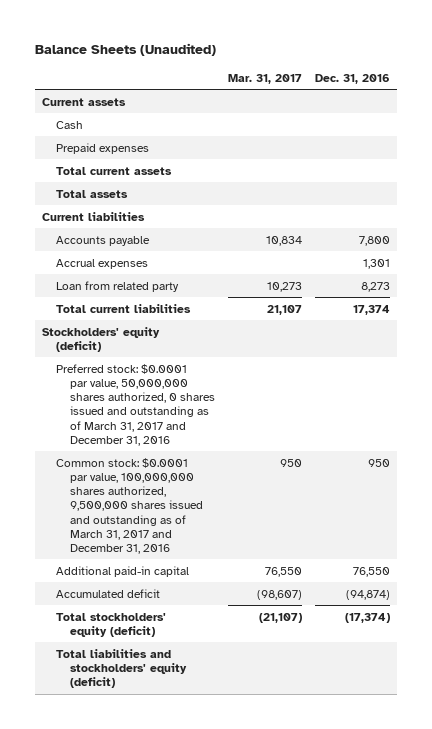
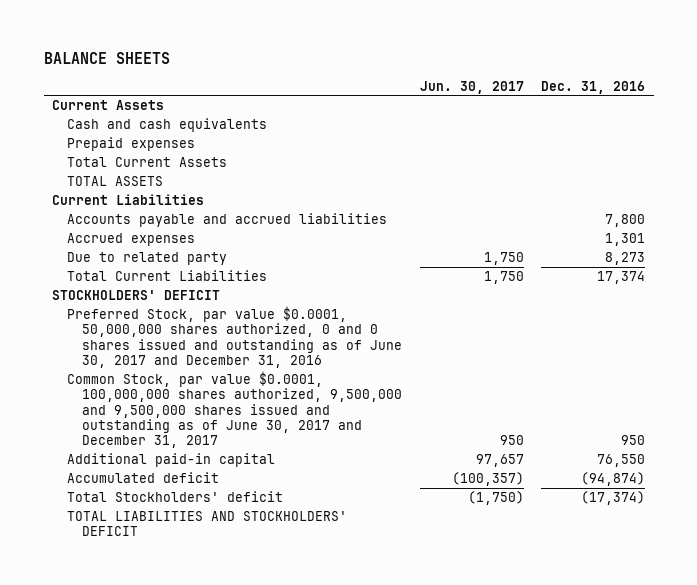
[35,42,217,56] Balance Sheets (Unaudited) -> [43,51,170,64] BALANCE SHEETS
[228,73,303,84] Mar. 31, 2017 -> none
none -> [419,80,524,94] Jun. 30, 2017
[41,97,126,106] Current assets -> [52,100,165,111] Current Assets
[55,120,83,129] Cash -> [67,118,268,133] Cash and cash equivalents
[55,235,150,246] Accounts payable -> none
[55,166,172,175] Total current assets -> [67,157,228,168] Total Current Assets
[55,189,128,198] Total assets -> [67,176,164,187] TOTAL ASSETS
[41,211,145,221] Current liabilities -> [52,194,205,206] Current Liabilities
none -> [67,213,388,228] Accounts payable and accrued liabilities
[55,258,148,269] Accrual expenses -> [67,233,196,247] Accrued expenses
[55,280,179,292] Loan from related party -> [67,252,228,266] Due to related party
[55,303,191,313] Total current liabilities -> [67,270,268,282] Total Current Liabilities
[41,326,160,352] Stockholders' equity (deficit) -> [52,290,221,301] STOCKHOLDERS' DEFICIT
[55,363,215,446] Preferred stock: $0.0001 par value, 50,000,000 shares authorized, 0 shares issued and outstanding as of March 31, 2017 and December 31, 2016 -> [67,306,403,368] Preferred Stock, par value $0.0001, 50,000,000 shares authorized, 0 and 0 shares issued and outstanding as of June 30, 2017 and December 31, 2016
[55,457,203,554] Common stock: $0.0001 par value, 100,000,000 shares authorized, 9,500,000 shares issued and outstanding as of March 31, 2017 and December 31, 2016 -> [67,371,403,449] Common Stock, par value $0.0001, 100,000,000 shares authorized, 9,500,000 and 9,500,000 shares issued and outstanding as of June 30, 2017 and December 31, 2017
[55,612,166,637] Total stockholders' equity (deficit) -> [67,491,284,503] Total Stockholders' deficit
[55,648,187,689] Total liabilities and stockholders' equity (deficit) -> [67,511,348,537] TOTAL LIABILITIES AND STOCKHOLDERS' DEFICIT

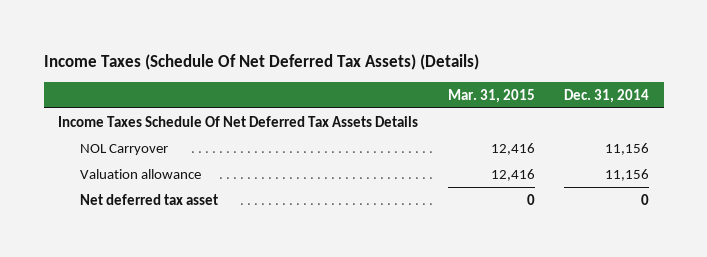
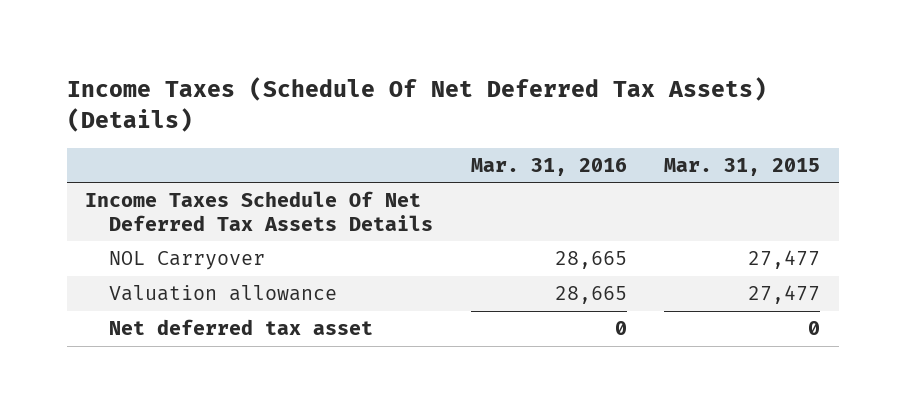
[563,88,649,103] Dec. 31, 2014 -> none
none -> [470,157,627,176] Mar. 31, 2016
[490,142,535,155] 12,416 -> [748,250,821,270] 27,477
[490,168,535,181] 12,416 -> [748,285,821,305] 27,477

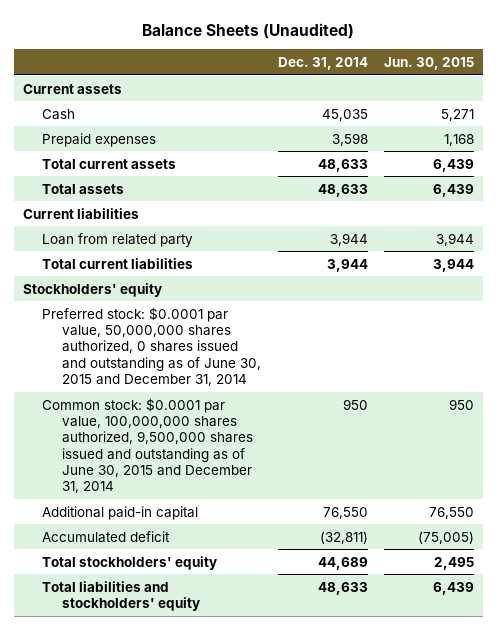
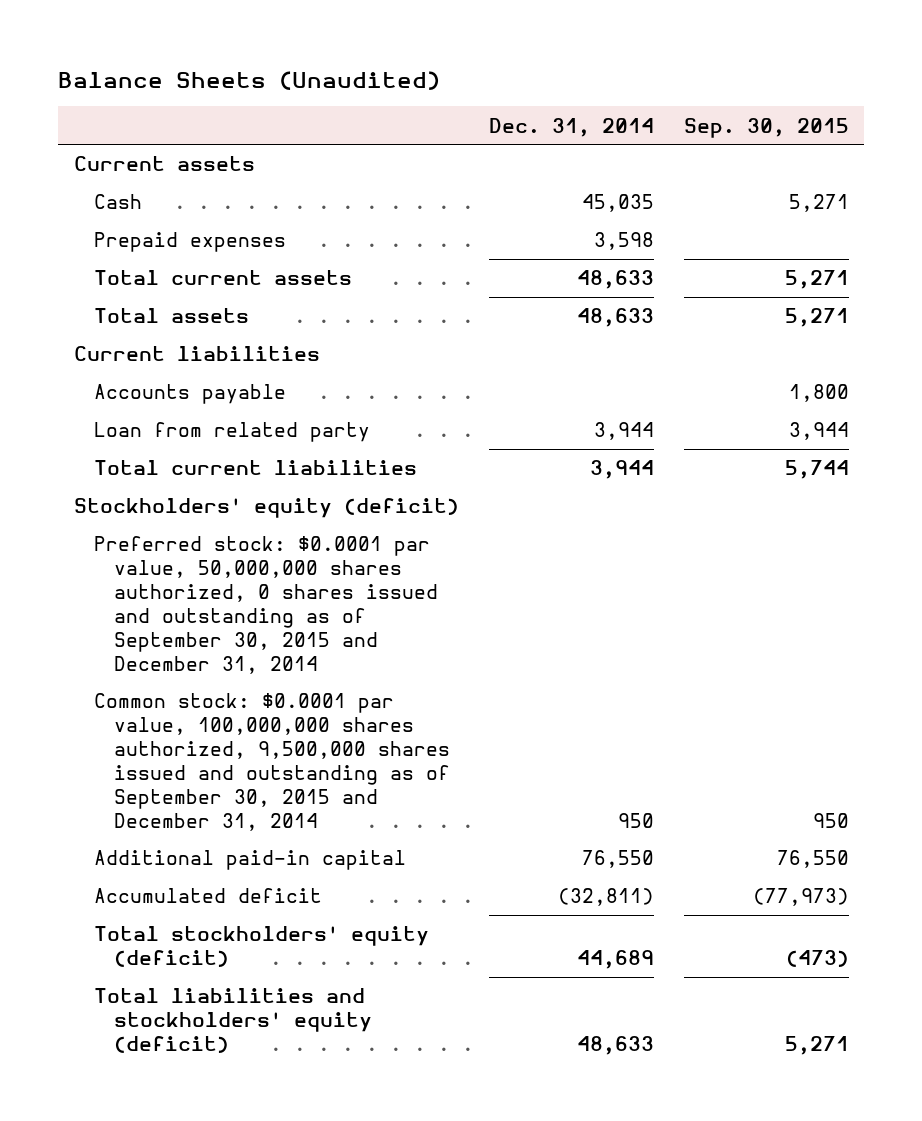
[384,56,475,70] Jun. 30, 2015 -> none
none -> [683,117,849,138] Sep. 30, 2015
none -> [93,384,286,405] Accounts payable
[22,282,162,297] Stockholders' equity -> [73,498,459,519] Stockholders' equity (deficit)
[42,306,262,387] Preferred stock: $0.0001 par value, 50,000,000 shares authorized, 0 shares issued and outstanding as of June 30, 2015 and December 31, 2014 -> [93,536,439,674] Preferred stock: $0.0001 par value, 50,000,000 shares authorized, 0 shares issued and outstanding as of September 30, 2015 and December 31, 2014
[42,397,254,494] Common stock: $0.0001 par value, 100,000,000 shares authorized, 9,500,000 shares issued and outstanding as of June 30, 2015 and December 31, 2014 -> [93,693,451,831] Common stock: $0.0001 par value, 100,000,000 shares authorized, 9,500,000 shares issued and outstanding as of September 30, 2015 and December 31, 2014
[42,555,218,570] Total stockholders' equity -> [93,926,429,968] Total stockholders' equity (deficit)
[42,580,201,612] Total liabilities and stockholders' equity -> [93,988,373,1053] Total liabilities and stockholders' equity (deficit)

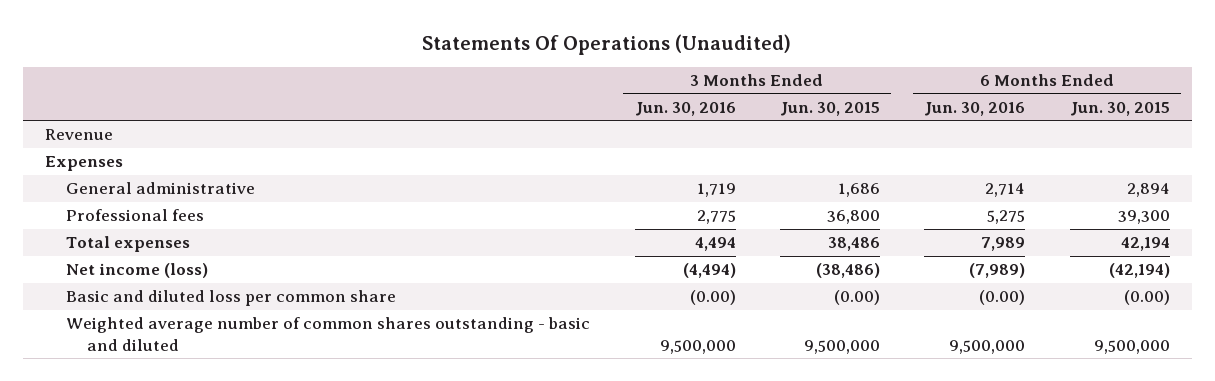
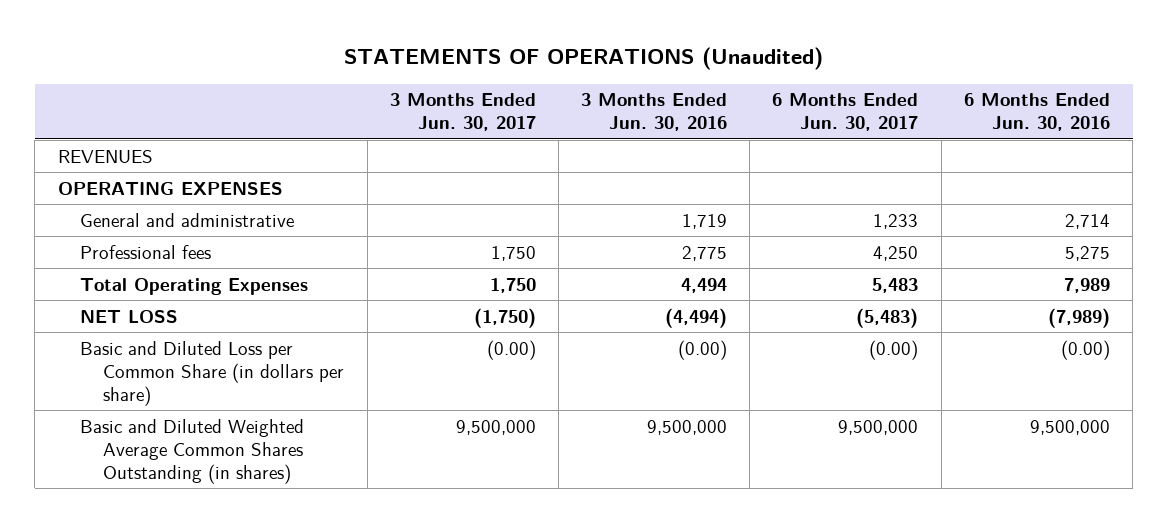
[422,33,792,55] Statements Of Operations (Unaudited) -> [343,47,823,71] STATEMENTS OF OPERATIONS (Unaudited)
[779,101,880,116] Jun. 30, 2015 -> none
[1069,101,1170,116] Jun. 30, 2015 -> none
none -> [389,93,536,132] 3 Months Ended Jun. 30, 2017
none -> [772,93,919,132] 6 Months Ended Jun. 30, 2017
[45,129,114,141] Revenue -> none
none -> [57,149,153,163] REVENUES
[45,156,124,172] Expenses -> [57,180,283,195] OPERATING EXPENSES
[66,182,256,195] General administrative -> [80,212,295,227] General and administrative
[66,236,191,253] Total expenses -> [80,277,309,295] Total Operating Expenses
[66,263,209,279] Net income (loss) -> [80,309,179,323] NET LOSS
[66,290,397,307] Basic and diluted loss per common share -> [80,340,345,406] Basic and Diluted Loss per Common Share (in dollars per share)
[66,317,591,351] Weighted average number of common shares outstanding - basic and diluted -> [80,418,305,484] Basic and Diluted Weighted Average Common Shares Outstanding (in shares)

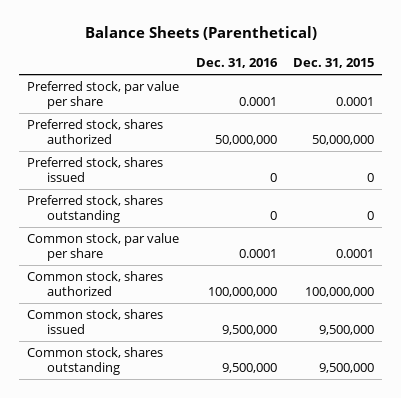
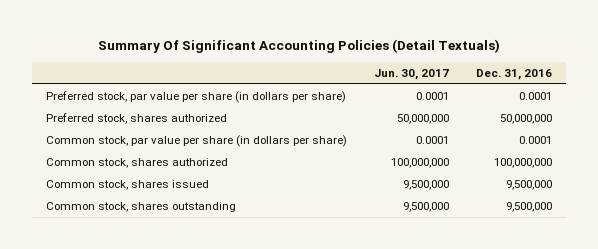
[84,26,317,41] Balance Sheets (Parenthetical) -> [98,39,501,54] Summary Of Significant Accounting Policies (Detail Textuals)
[293,58,375,69] Dec. 31, 2015 -> none
none -> [374,69,450,81] Jun. 30, 2017
[27,81,180,109] Preferred stock, par value per share -> [45,91,346,104] Preferred stock, par value per share (in dollars per share)
[27,157,164,182] Preferred stock, shares issued -> none
[27,195,164,223] Preferred stock, shares outstanding -> none
[27,233,180,261] Common stock, par value per share -> [45,135,347,148] Common stock, par value per share (in dollars per share)

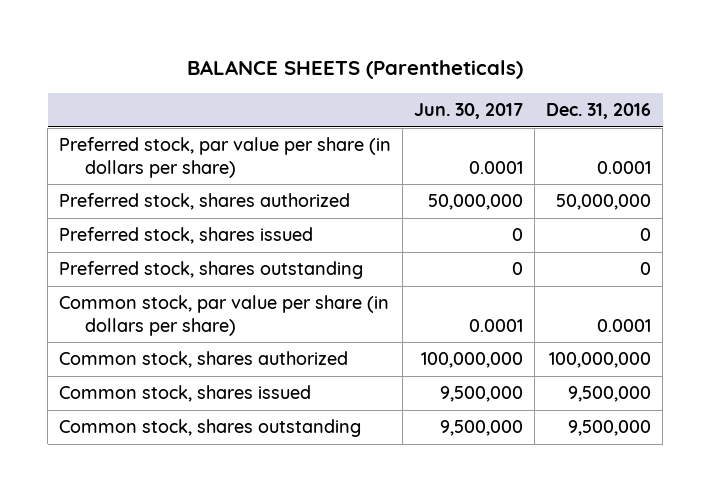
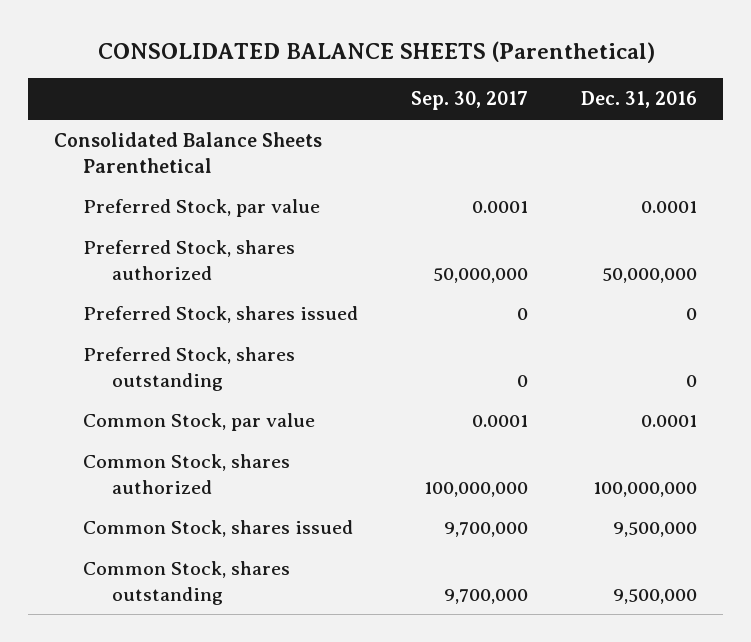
[187,60,524,80] BALANCE SHEETS (Parentheticals) -> [97,40,655,63] CONSOLIDATED BALANCE SHEETS (Parenthetical)
[414,103,524,120] Jun. 30, 2017 -> none
none -> [411,91,529,111] Sep. 30, 2017
none -> [54,132,323,173] Consolidated Balance Sheets Parenthetical
[59,137,392,178] Preferred stock, par value per share (in dollars per share) -> [83,199,321,218] Preferred Stock, par value
[59,193,351,211] Preferred stock, shares authorized -> [83,240,296,280] Preferred Stock, shares authorized
[59,227,314,245] Preferred stock, shares issued -> [83,306,359,324] Preferred Stock, shares issued
[59,261,364,280] Preferred stock, shares outstanding -> [83,347,296,391] Preferred Stock, shares outstanding
[59,295,390,336] Common stock, par value per share (in dollars per share) -> [83,413,316,432] Common Stock, par value
[59,351,349,369] Common stock, shares authorized -> [83,454,291,494] Common Stock, shares authorized
[59,385,312,403] Common stock, shares issued -> [83,520,354,538] Common Stock, shares issued
[59,419,362,438] Common stock, shares outstanding -> [83,561,291,605] Common Stock, shares outstanding

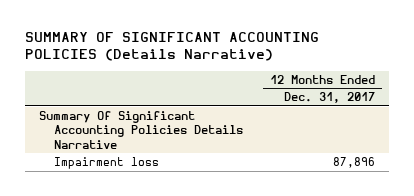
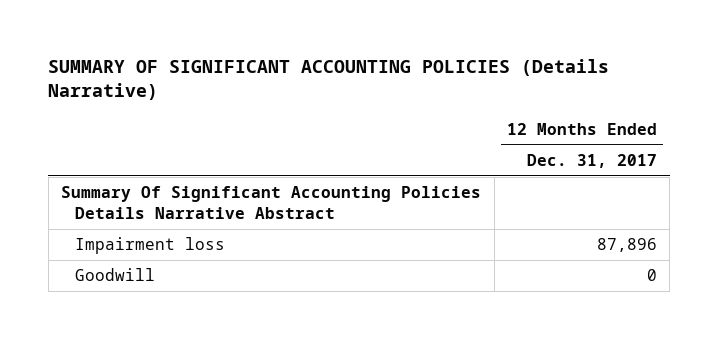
[38,111,243,149] Summary Of Significant Accounting Policies Details Narrative -> [61,186,482,219] Summary Of Significant Accounting Policies Details Narrative Abstract
none -> [74,268,155,282] Goodwill

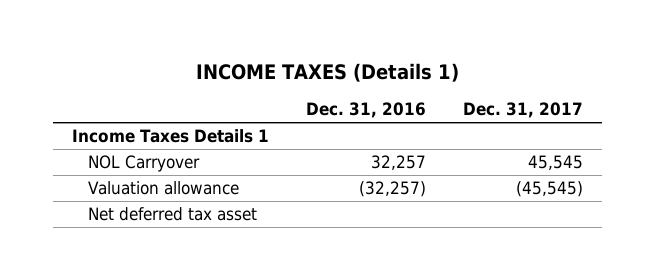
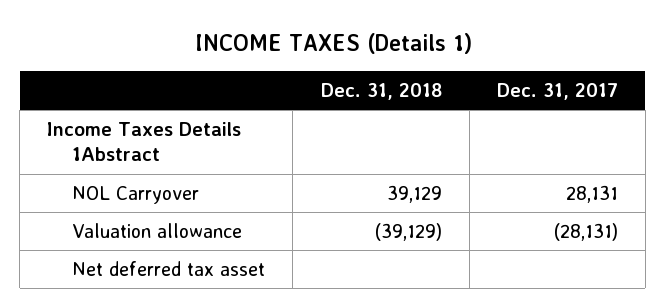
[305,102,426,119] Dec. 31, 2016 -> none
none -> [320,83,442,101] Dec. 31, 2018
[71,129,269,144] Income Taxes Details 1 -> [47,121,242,162] Income Taxes Details 1Abstract
[528,155,584,171] 45,545 -> [565,184,618,203] 28,131
[516,181,584,198] (45,545) -> [553,222,618,241] (28,131)

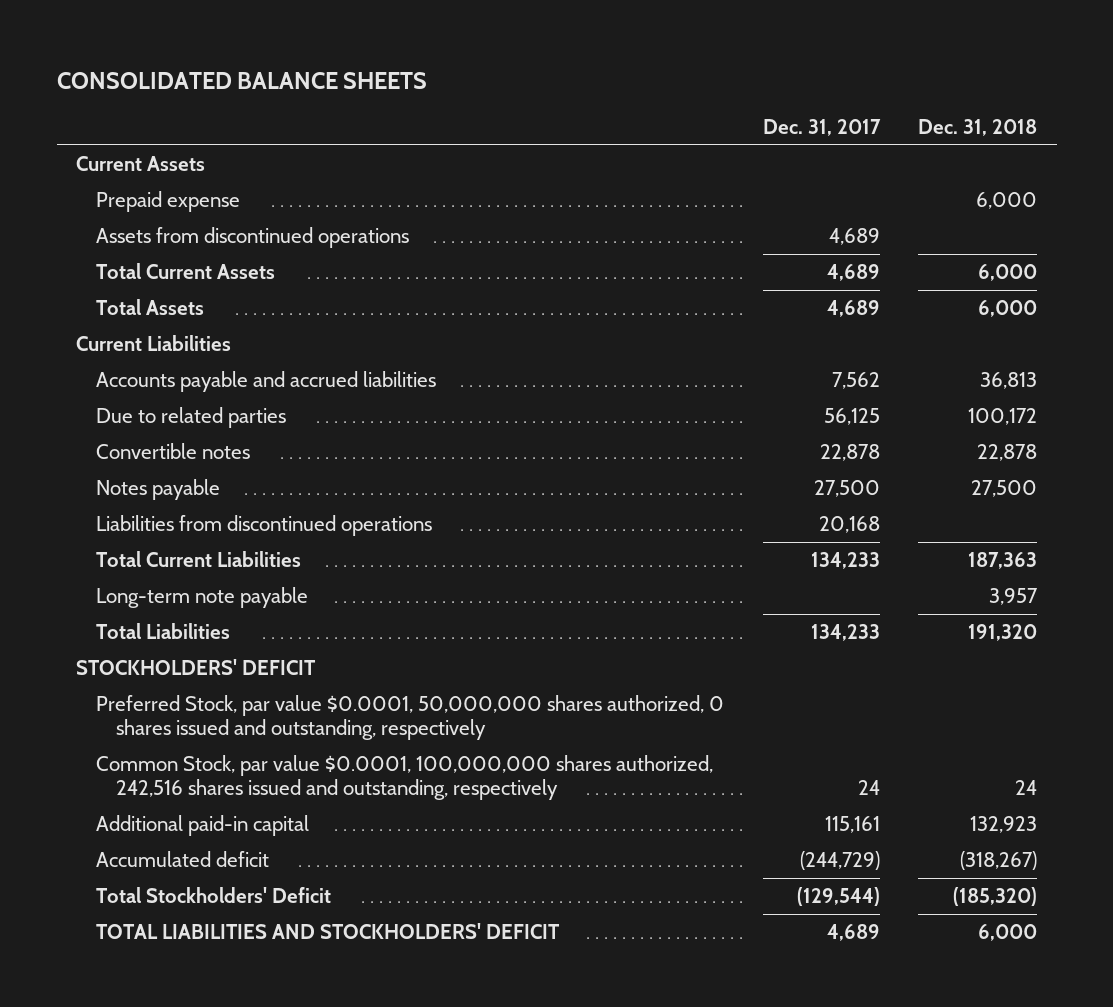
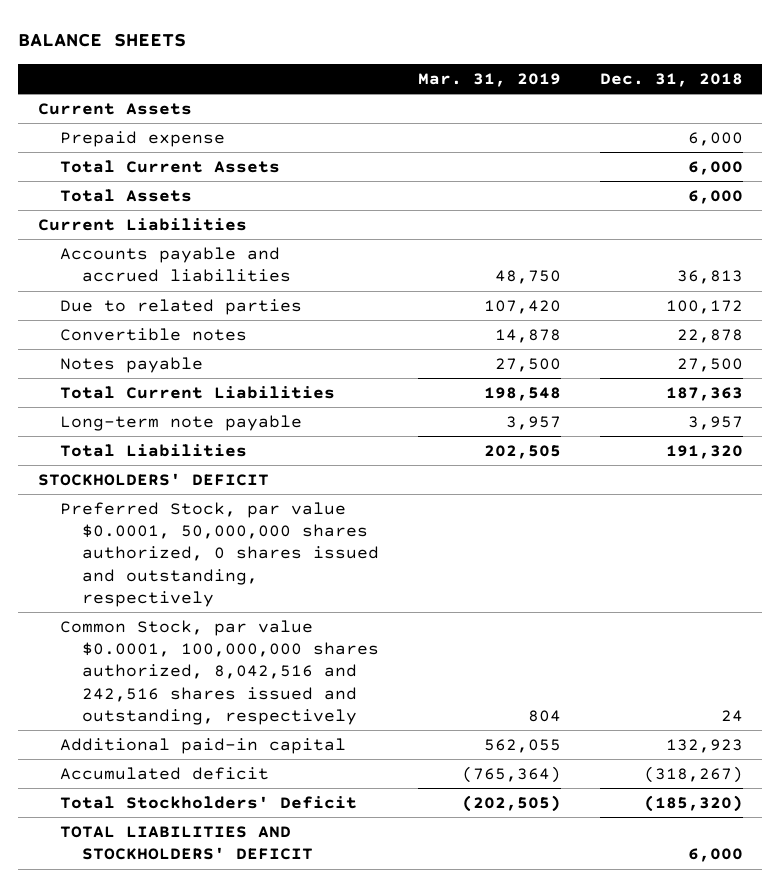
[56,71,427,89] CONSOLIDATED BALANCE SHEETS -> [18,33,187,48] BALANCE SHEETS
[762,119,881,137] Dec. 31, 2017 -> none
none -> [418,72,562,87] Mar. 31, 2019
[96,226,410,248] Assets from discontinued operations -> none
[96,514,433,536] Liabilities from discontinued operations -> none
[96,754,714,801] Common Stock, par value $0.0001, 100,000,000 shares authorized, 242,516 shares issued and outstanding, respectively -> [59,619,380,726] Common Stock, par value $0.0001, 100,000,000 shares authorized, 8,042,516 and 242,516 shares issued and outstanding, respectively

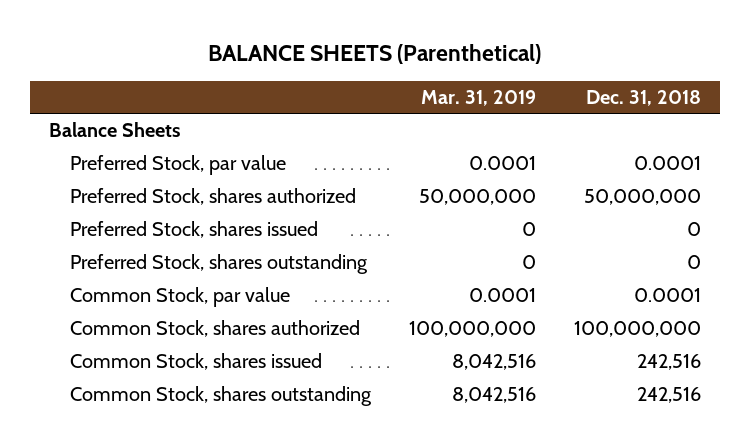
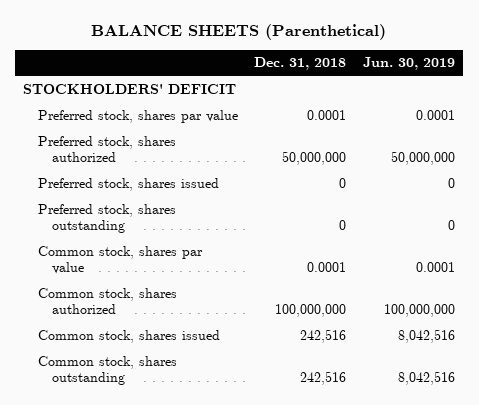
[420,90,536,107] Mar. 31, 2019 -> none
none -> [363,57,456,71] Jun. 30, 2019
[48,122,180,138] Balance Sheets -> none
none -> [23,83,237,94] STOCKHOLDERS' DEFICIT
[69,155,286,176] Preferred Stock, par value -> [37,109,238,123] Preferred stock, shares par value
[69,188,356,206] Preferred Stock, shares authorized -> [37,135,176,162] Preferred stock, shares authorized
[69,221,318,239] Preferred Stock, shares issued -> [37,177,219,191] Preferred stock, shares issued
[69,254,368,275] Preferred Stock, shares outstanding -> [37,203,176,233] Preferred stock, shares outstanding
[69,287,290,308] Common Stock, par value -> [37,245,203,274] Common stock, shares par value
[69,320,360,338] Common Stock, shares authorized -> [37,287,177,314] Common stock, shares authorized
[69,353,322,371] Common Stock, shares issued -> [37,329,220,343] Common stock, shares issued
[69,386,372,407] Common Stock, shares outstanding -> [37,355,177,385] Common stock, shares outstanding

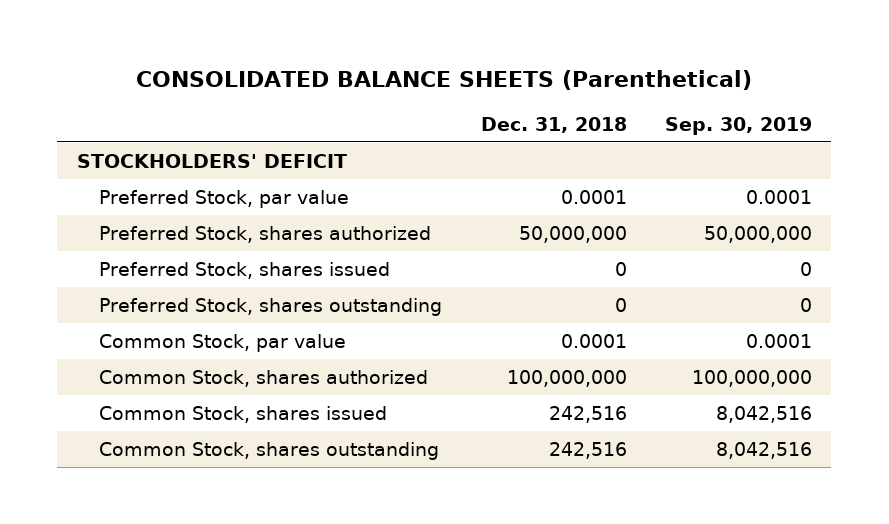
[91,24,387,41] BALANCE SHEETS (Parenthetical) -> [136,69,753,90] CONSOLIDATED BALANCE SHEETS (Parenthetical)
[363,57,456,71] Jun. 30, 2019 -> none
none -> [665,116,813,135] Sep. 30, 2019
[37,109,238,123] Preferred stock, shares par value -> [99,190,350,209] Preferred Stock, par value
[37,135,176,162] Preferred stock, shares authorized -> [99,226,432,244] Preferred Stock, shares authorized
[37,177,219,191] Preferred stock, shares issued -> [99,262,391,280] Preferred Stock, shares issued
[37,203,176,233] Preferred stock, shares outstanding -> [99,298,443,317] Preferred Stock, shares outstanding
[37,245,203,274] Common stock, shares par value -> [99,334,347,353] Common Stock, par value
[37,287,177,314] Common stock, shares authorized -> [99,370,429,388] Common Stock, shares authorized
[37,329,220,343] Common stock, shares issued -> [99,406,388,424] Common Stock, shares issued
[37,355,177,385] Common stock, shares outstanding -> [99,442,440,461] Common Stock, shares outstanding

